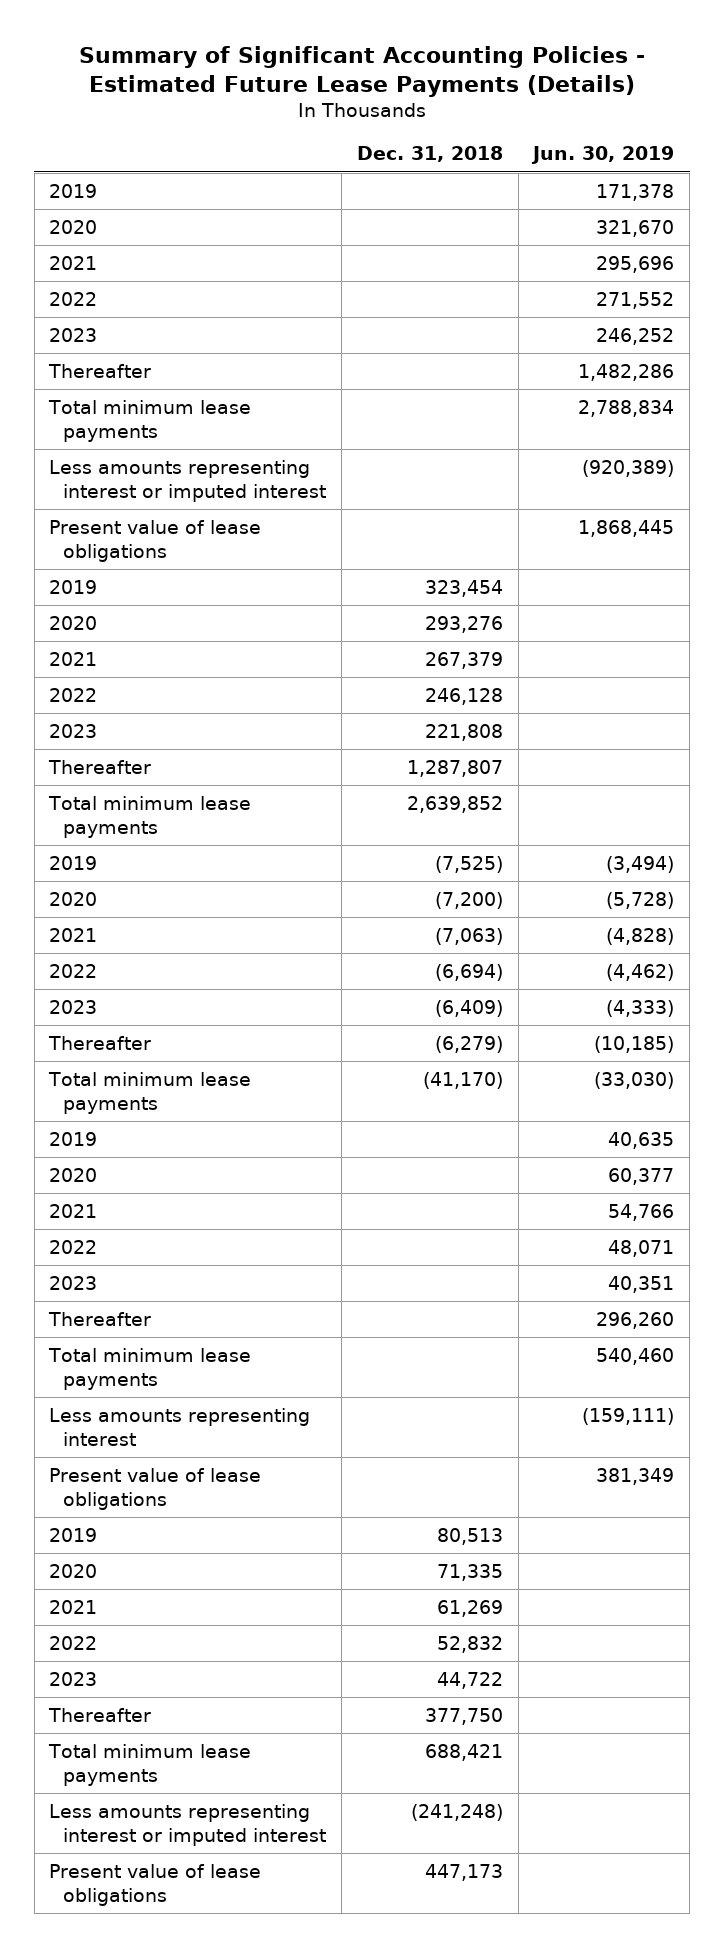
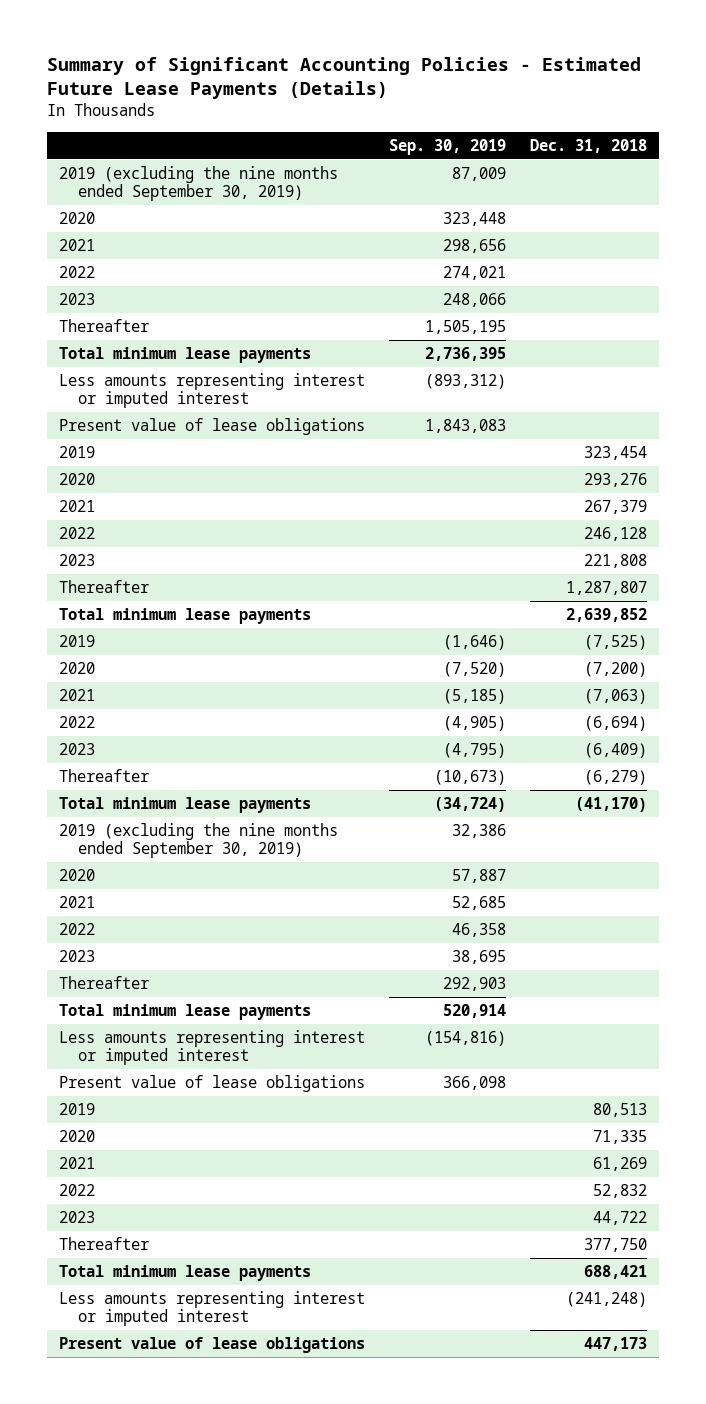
[531,146,675,165] Jun. 30, 2019 -> none
none -> [388,138,506,155] Sep. 30, 2019
[49,183,98,198] 2019 -> [58,166,338,202] 2019 (excluding the nine months ended September 30, 2019)
[49,1131,98,1146] 2019 -> [58,823,338,859] 2019 (excluding the nine months ended September 30, 2019)
[49,1407,311,1446] Less amounts representing interest -> [58,1030,365,1066] Less amounts representing interest or imputed interest

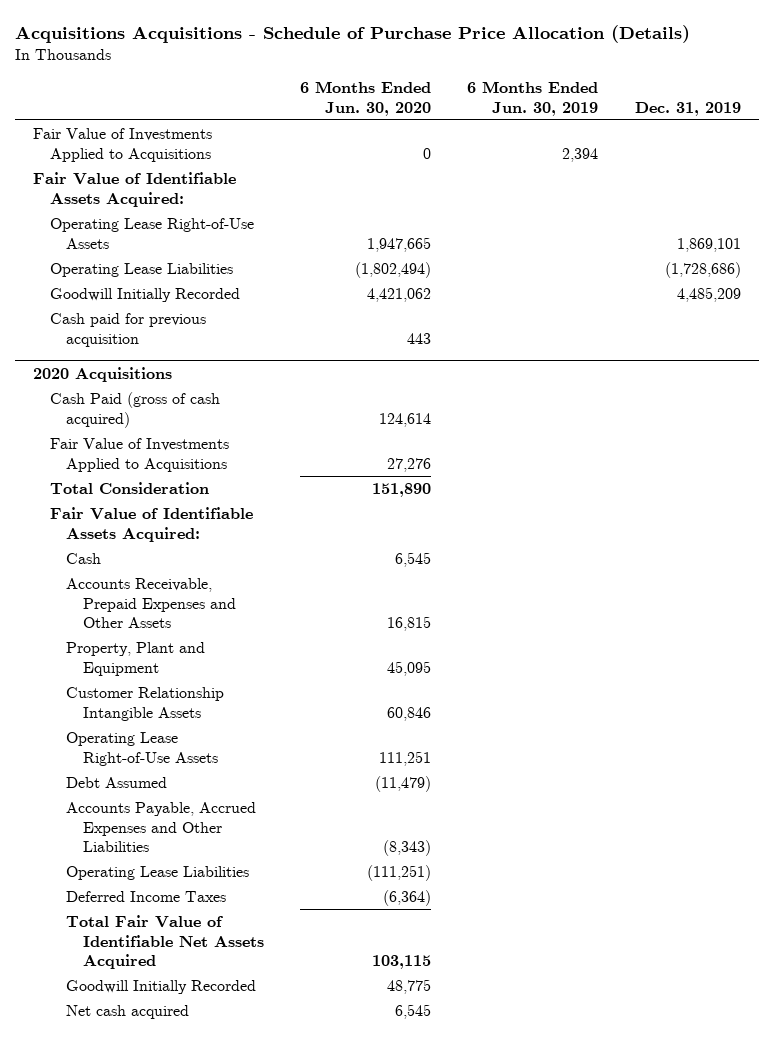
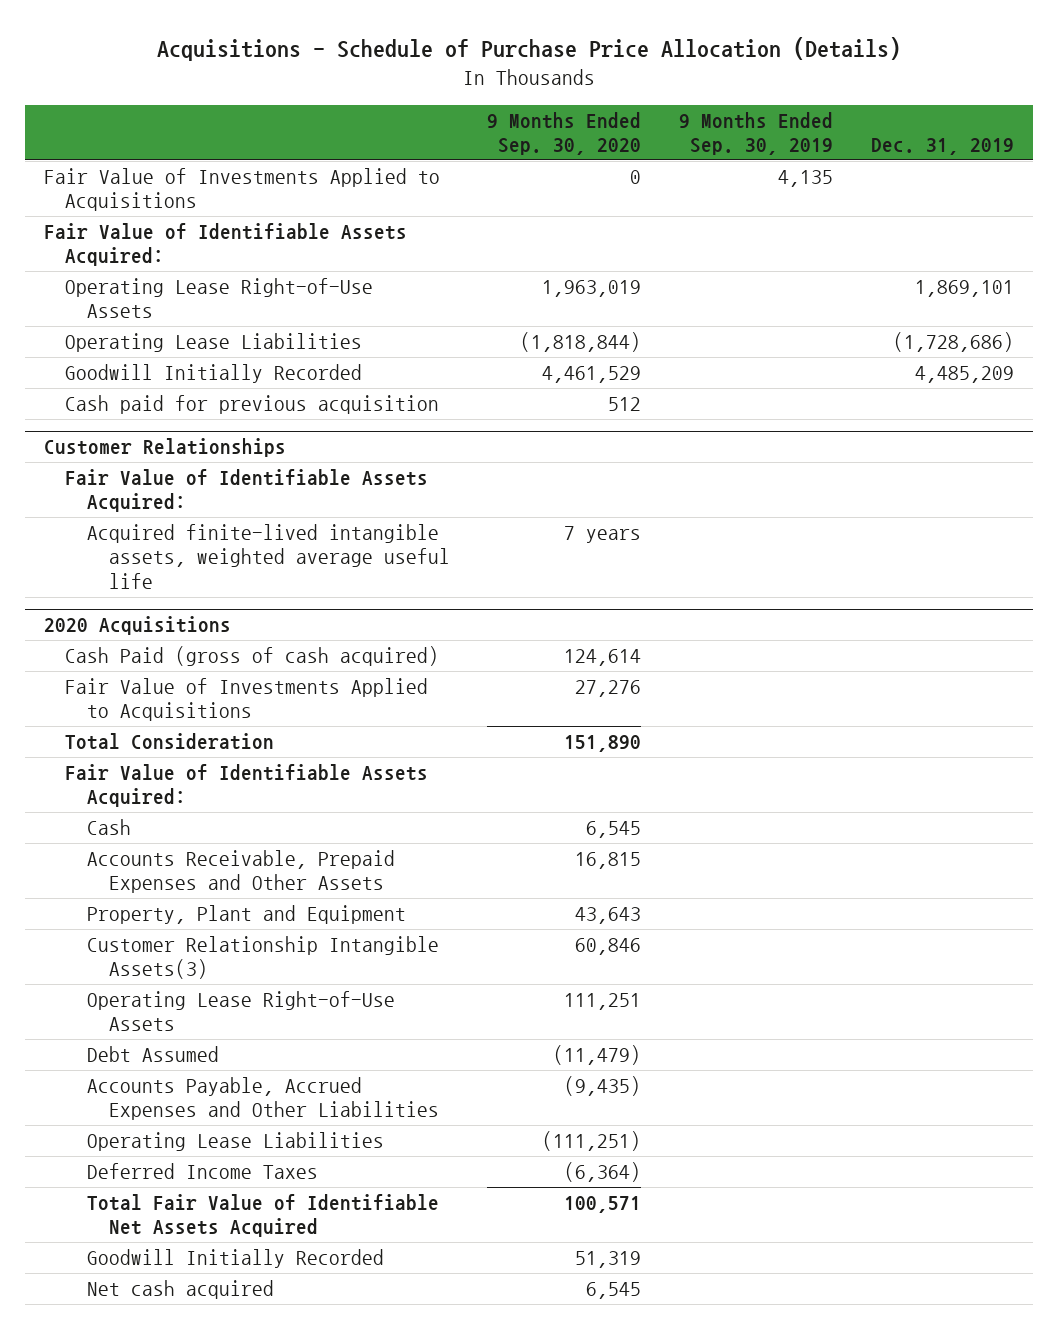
[15,25,691,44] Acquisitions Acquisitions - Schedule of Purchase Price Allocation (Details) -> [156,37,901,62] Acquisitions - Schedule of Purchase Price Allocation (Details)
[300,80,432,116] 6 Months Ended Jun. 30, 2020 -> none
[467,80,599,116] 6 Months Ended Jun. 30, 2019 -> none
none -> [487,111,642,155] 9 Months Ended Sep. 30, 2020
none -> [679,111,834,155] 9 Months Ended Sep. 30, 2019
none -> [43,438,286,458] Customer Relationships
none -> [65,469,429,513] Fair Value of Identifiable Assets Acquired:
none -> [87,524,450,589] Acquired finite-lived intangible assets, weighted average useful life
[66,686,225,721] Customer Relationship Intangible Assets -> [87,936,440,980] Customer Relationship Intangible Assets(3)

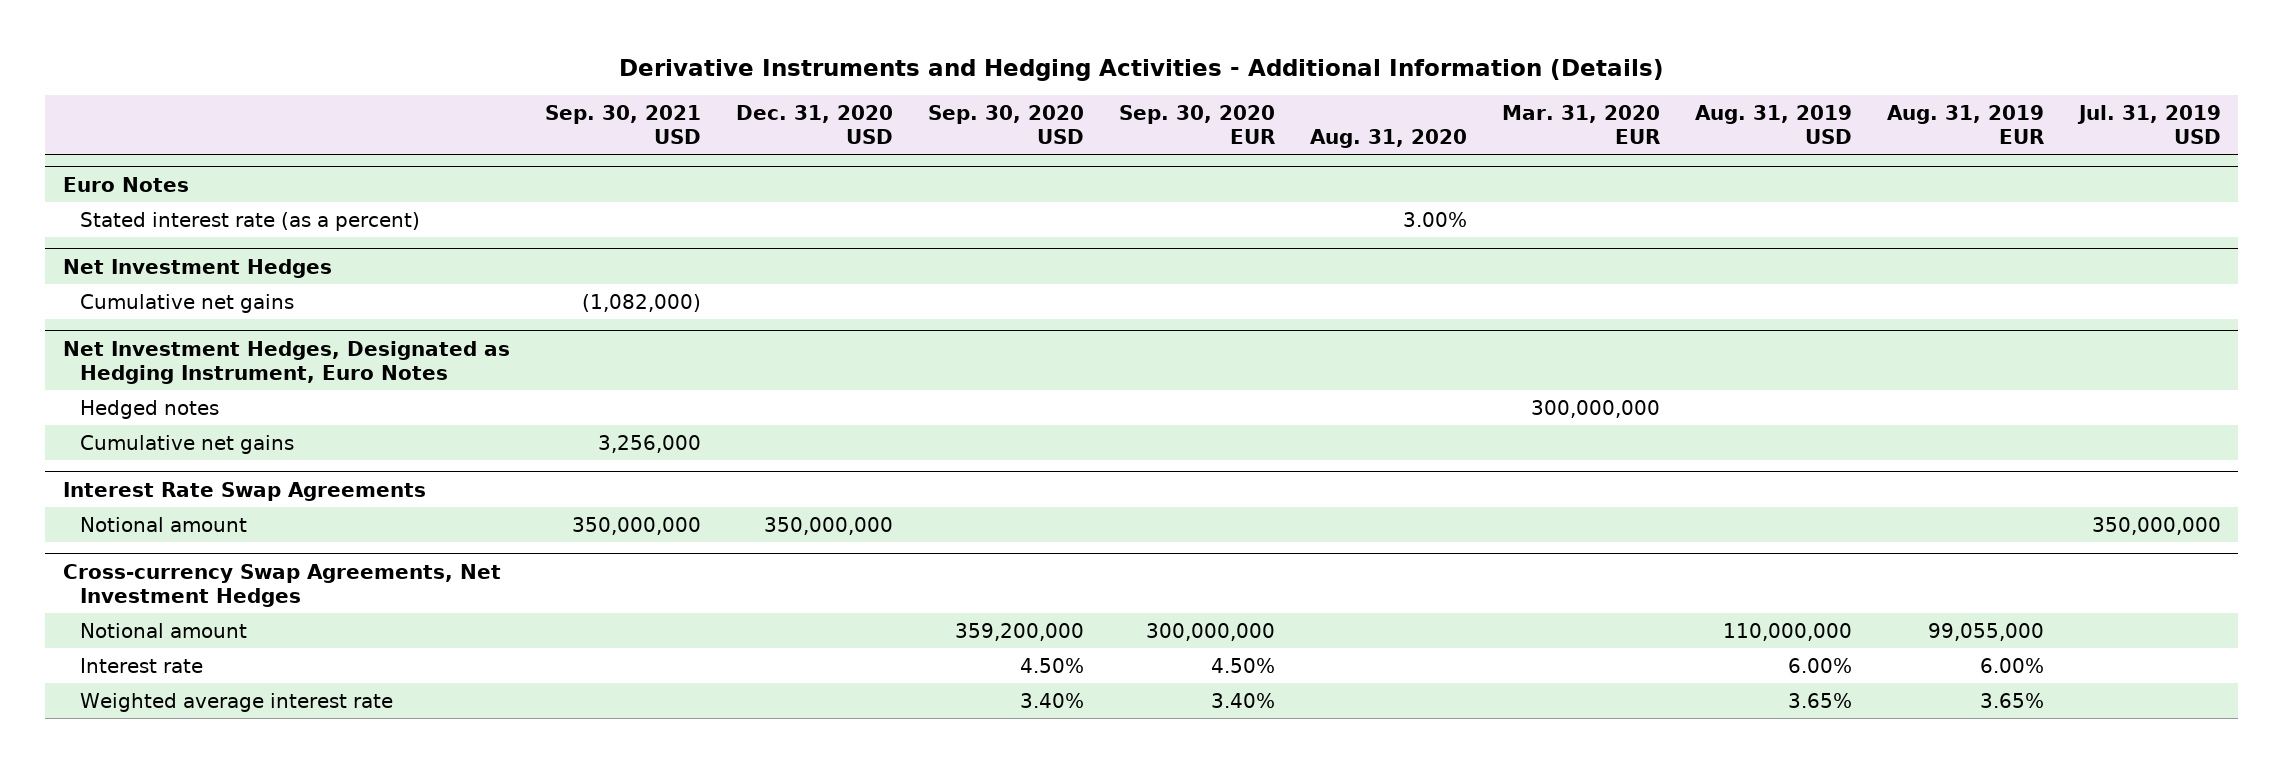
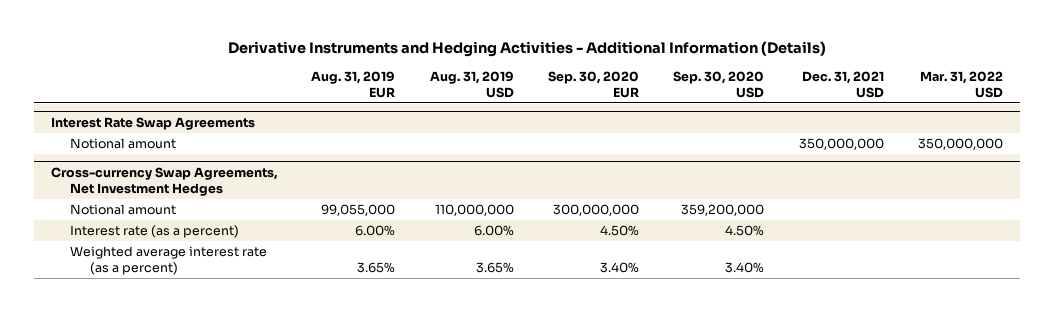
[544,104,701,144] Sep. 30, 2021 USD -> none
[735,104,893,144] Dec. 31, 2020 USD -> none
[1309,128,1467,148] Aug. 31, 2020 -> none
[1501,104,1660,144] Mar. 31, 2020 EUR -> none
[2076,104,2221,144] Jul. 31, 2019 USD -> none
none -> [801,71,884,98] Dec. 31, 2021 USD
none -> [920,71,1004,98] Mar. 31, 2022 USD
[62,176,189,192] Euro Notes -> none
[80,211,421,231] Stated interest rate (as a percent) -> none
[62,258,332,278] Net Investment Hedges -> none
[80,293,295,313] Cumulative net gains -> none
[62,340,510,384] Net Investment Hedges, Designated as Hedging Instrument, Euro Notes -> none
[80,399,220,419] Hedged notes -> none
[80,434,295,454] Cumulative net gains -> none
[80,657,204,673] Interest rate -> [70,225,240,239] Interest rate (as a percent)
[80,692,394,712] Weighted average interest rate -> [70,246,268,275] Weighted average interest rate (as a percent)

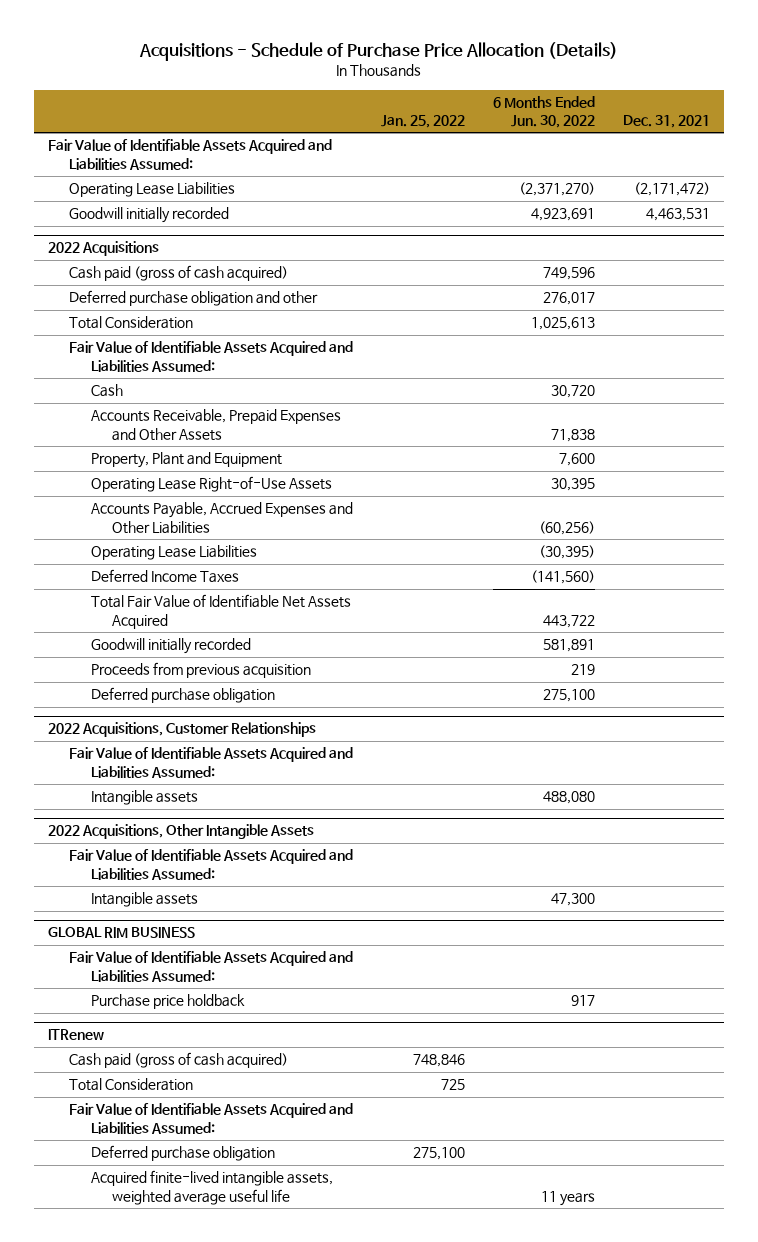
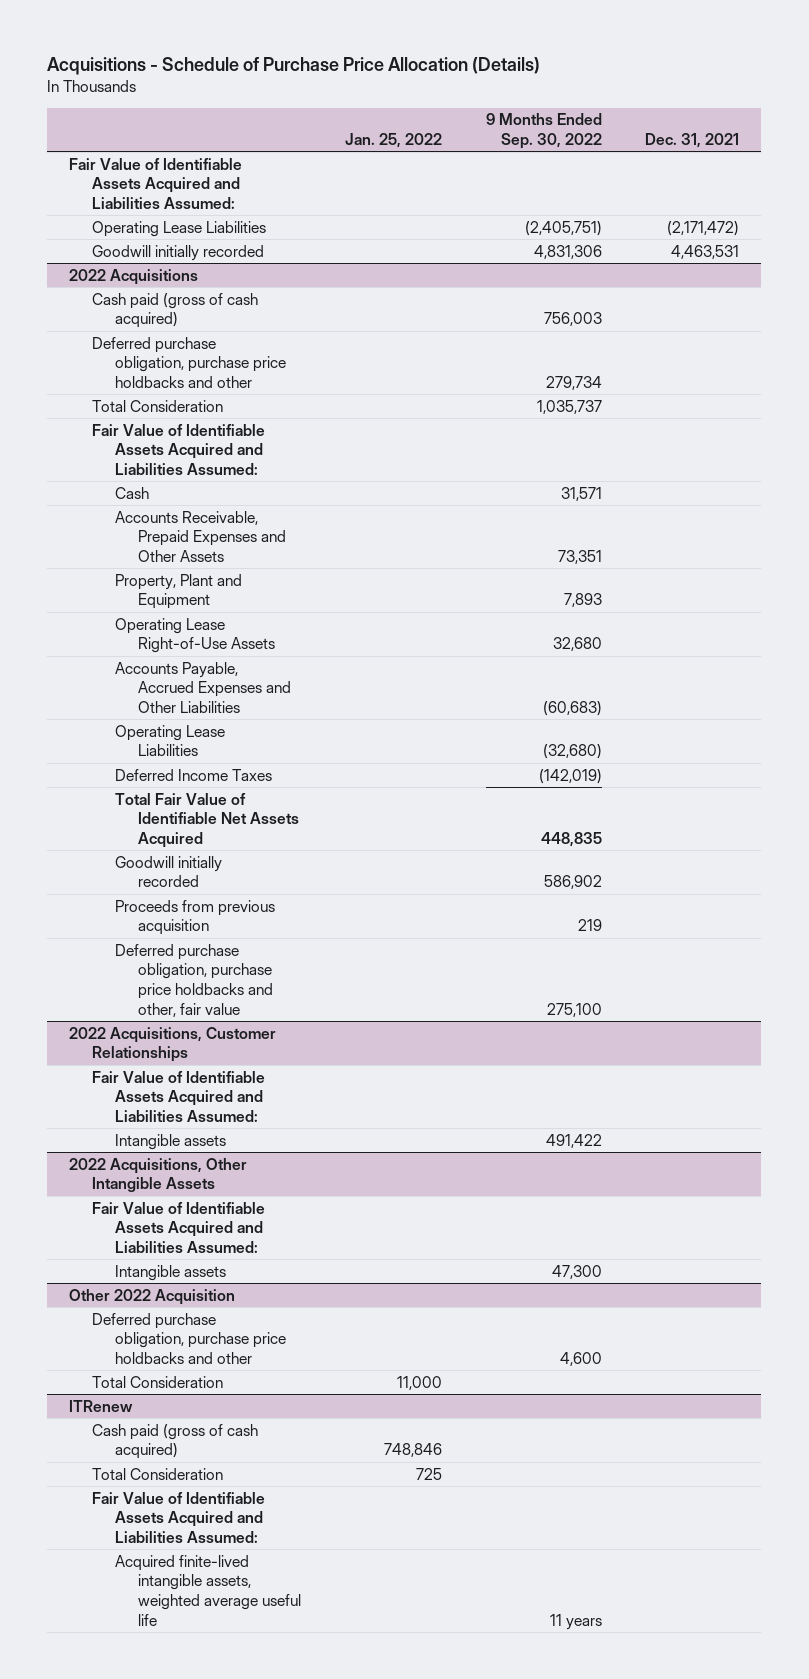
[493,95,596,129] 6 Months Ended Jun. 30, 2022 -> none
none -> [485,113,602,149] 9 Months Ended Sep. 30, 2022
[69,290,319,307] Deferred purchase obligation and other -> [92,336,287,388] Deferred purchase obligation, purchase price holdbacks and other
[90,687,275,704] Deferred purchase obligation -> none
none -> [115,943,273,1017] Deferred purchase obligation, purchase price holdbacks and other, fair value
[48,927,196,939] GLOBAL RIM BUSINESS -> none
[69,951,354,982] Fair Value of Identifiable Assets Acquired and Liabilities Assumed: -> none
[90,994,245,1010] Purchase price holdback -> none
none -> [69,1288,236,1305] Other 2022 Acquisition
none -> [92,1312,287,1364] Deferred purchase obligation, purchase price holdbacks and other
none -> [92,1375,224,1388] Total Consideration
[90,1145,275,1162] Deferred purchase obligation -> none

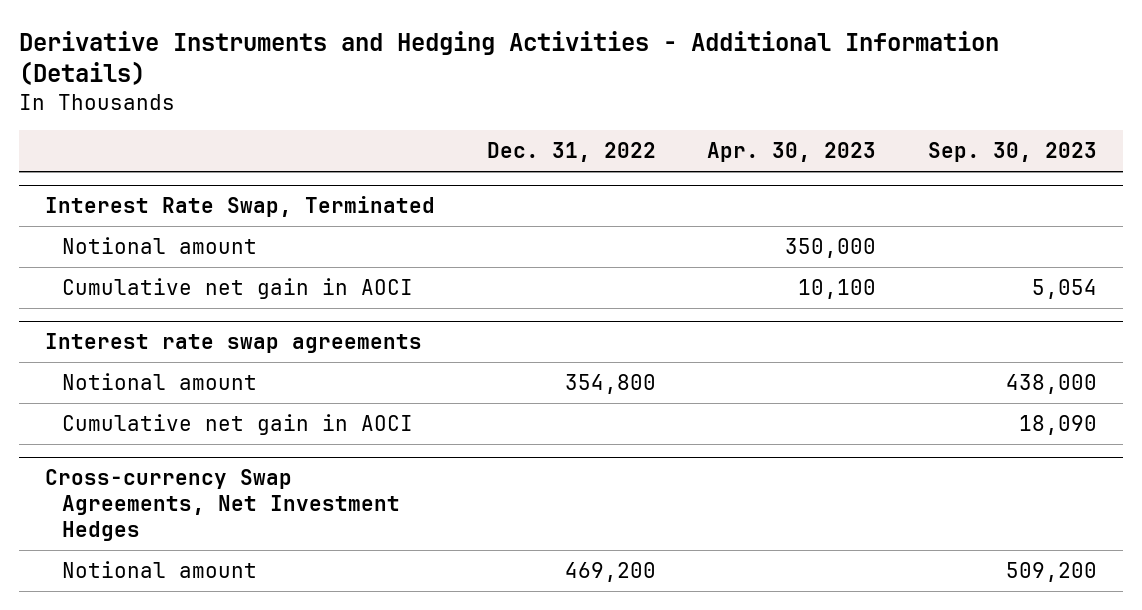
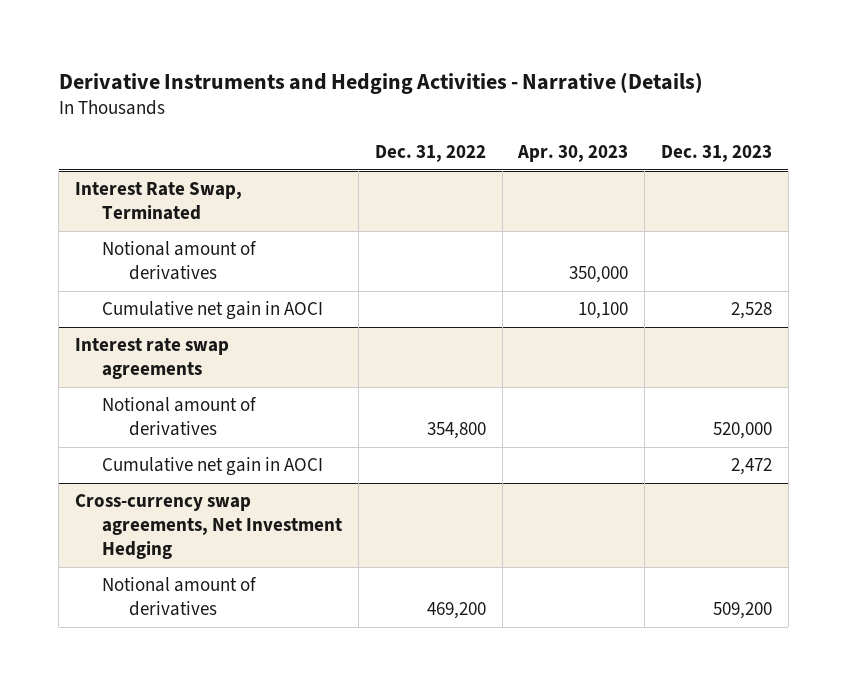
[19,30,1000,86] Derivative Instruments and Hedging Activities - Additional Information (Details) -> [58,71,703,94] Derivative Instruments and Hedging Activities - Narrative (Details)
[927,142,1097,163] Sep. 30, 2023 -> none
none -> [660,144,772,162] Dec. 31, 2023
[62,237,258,255] Notional amount -> [102,241,258,281] Notional amount of derivatives
[62,373,258,391] Notional amount -> [102,397,258,437] Notional amount of derivatives
[44,469,401,542] Cross-currency Swap Agreements, Net Investment Hedges -> [75,494,343,560] Cross-currency swap agreements, Net Investment Hedging
[62,561,258,579] Notional amount -> [102,577,258,617] Notional amount of derivatives

